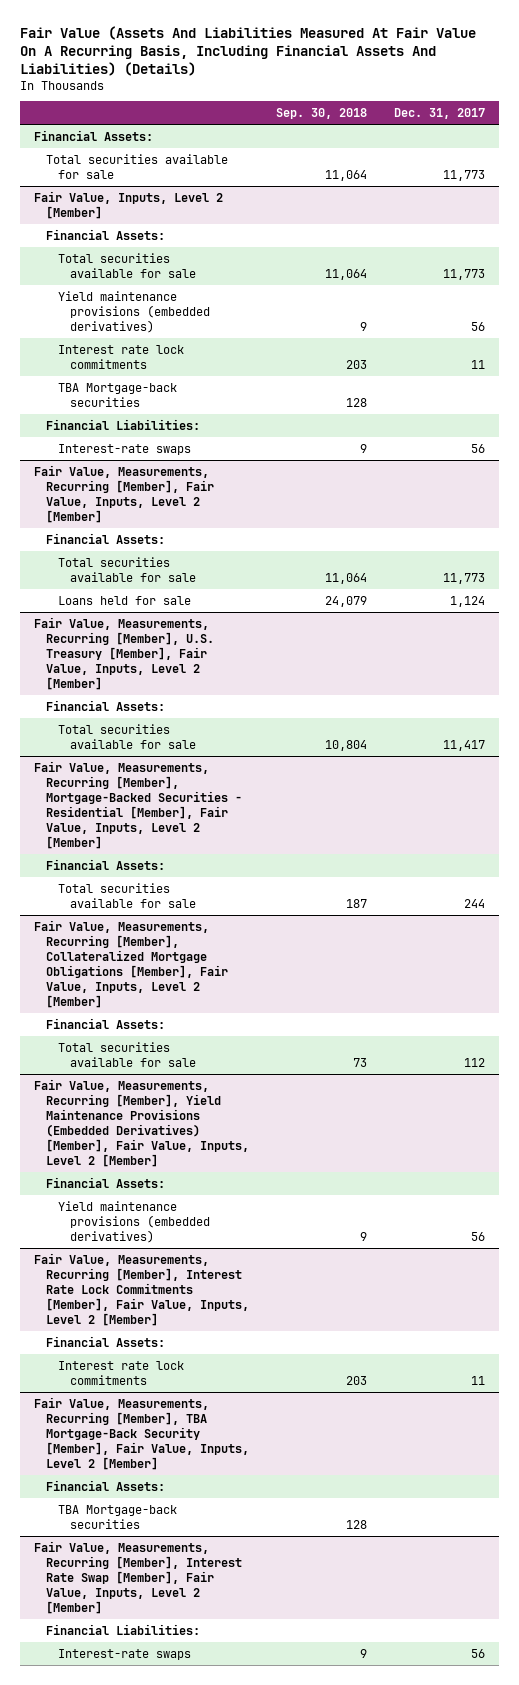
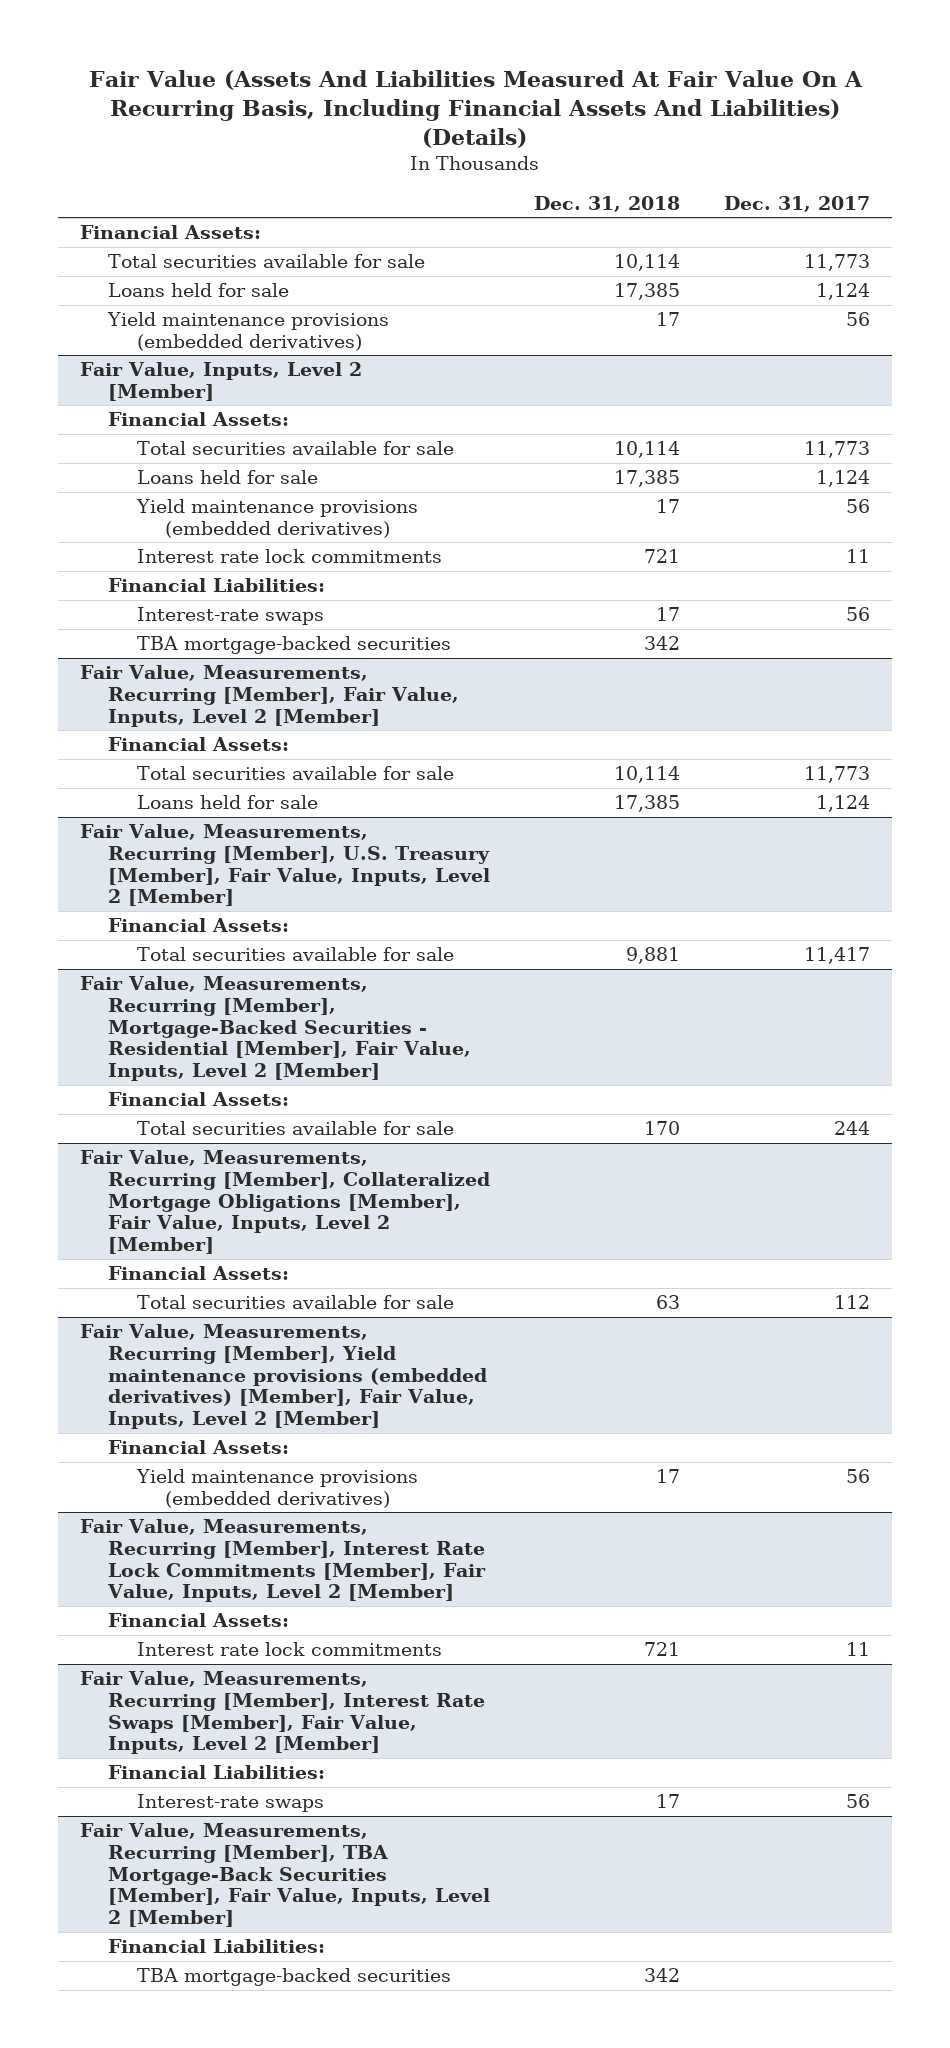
[275,108,367,120] Sep. 30, 2018 -> none
none -> [534,195,681,212] Dec. 31, 2018
none -> [108,283,290,298] Loans held for sale
none -> [107,312,390,351] Yield maintenance provisions (embedded derivatives)
none -> [136,470,318,485] Loans held for sale
[58,382,178,407] TBA Mortgage-back securities -> none
none -> [136,636,451,655] TBA mortgage-backed securities
[33,1078,249,1167] Fair Value, Measurements, Recurring [Member], Yield Maintenance Provisions (Embedded Derivatives) [Member], Fair Value, Inputs, Level 2 [Member] -> [80,1324,488,1430] Fair Value, Measurements, Recurring [Member], Yield maintenance provisions (embedded derivatives) [Member], Fair Value, Inputs, Level 2 [Member]
[33,1396,249,1470] Fair Value, Measurements, Recurring [Member], TBA Mortgage-Back Security [Member], Fair Value, Inputs, Level 2 [Member] -> none
[45,1479,165,1491] Financial Assets: -> none
[58,1504,178,1529] TBA Mortgage-back securities -> none
[33,1540,242,1614] Fair Value, Measurements, Recurring [Member], Interest Rate Swap [Member], Fair Value, Inputs, Level 2 [Member] -> [80,1671,486,1755] Fair Value, Measurements, Recurring [Member], Interest Rate Swaps [Member], Fair Value, Inputs, Level 2 [Member]
none -> [80,1823,491,1928] Fair Value, Measurements, Recurring [Member], TBA Mortgage-Back Securities [Member], Fair Value, Inputs, Level 2 [Member]
none -> [108,1939,326,1954] Financial Liabilities:
none -> [136,1968,451,1987] TBA mortgage-backed securities

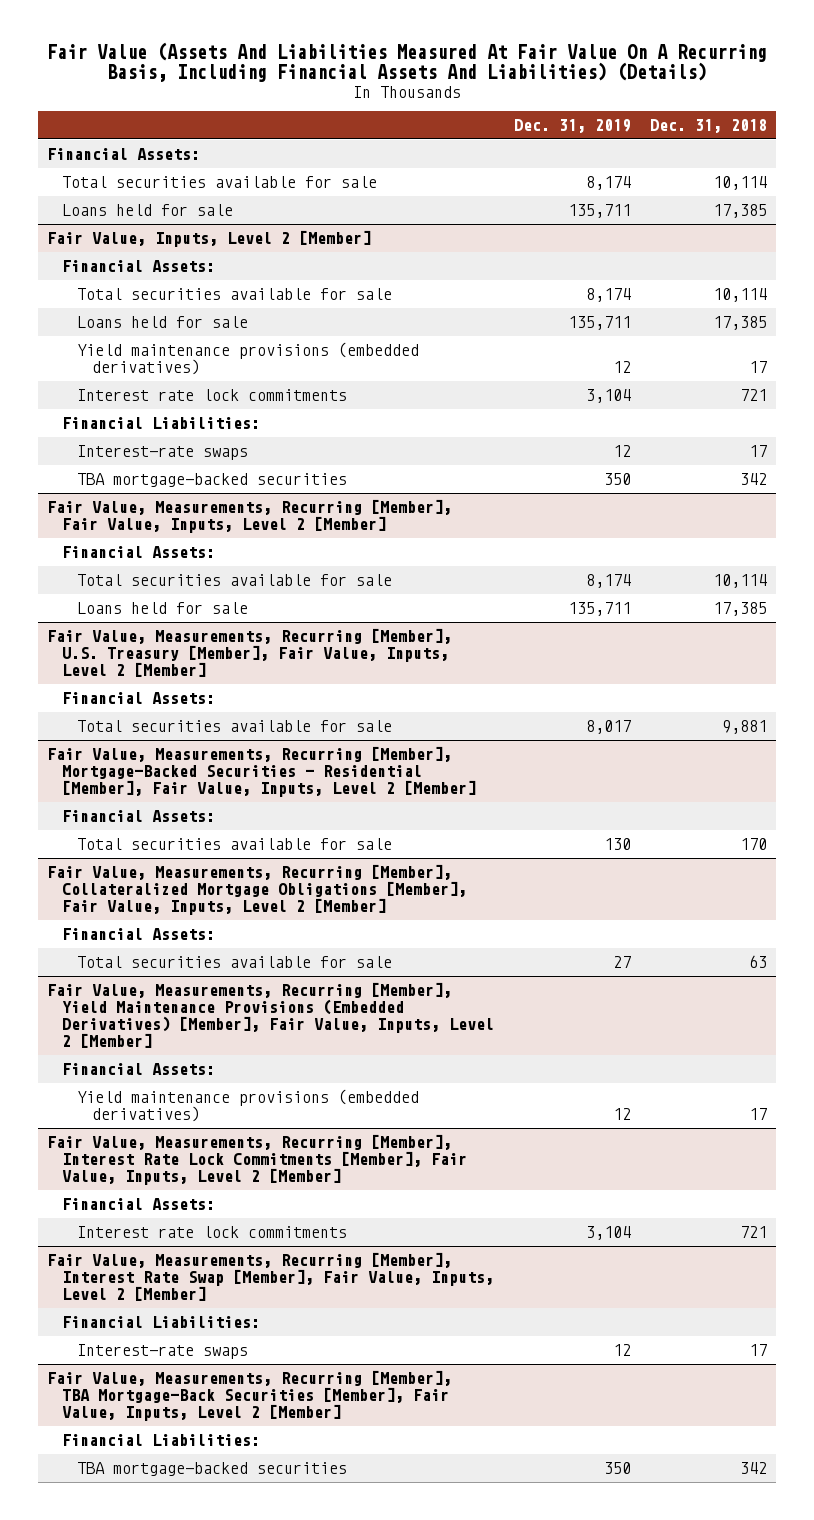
[723,195,870,212] Dec. 31, 2017 -> none
none -> [513,118,631,133] Dec. 31, 2019
[107,312,390,351] Yield maintenance provisions (embedded derivatives) -> none
[80,1324,488,1430] Fair Value, Measurements, Recurring [Member], Yield maintenance provisions (embedded derivatives) [Member], Fair Value, Inputs, Level 2 [Member] -> [47,981,495,1049] Fair Value, Measurements, Recurring [Member], Yield Maintenance Provisions (Embedded Derivatives) [Member], Fair Value, Inputs, Level 2 [Member]
[80,1671,486,1755] Fair Value, Measurements, Recurring [Member], Interest Rate Swaps [Member], Fair Value, Inputs, Level 2 [Member] -> [47,1251,495,1302] Fair Value, Measurements, Recurring [Member], Interest Rate Swap [Member], Fair Value, Inputs, Level 2 [Member]

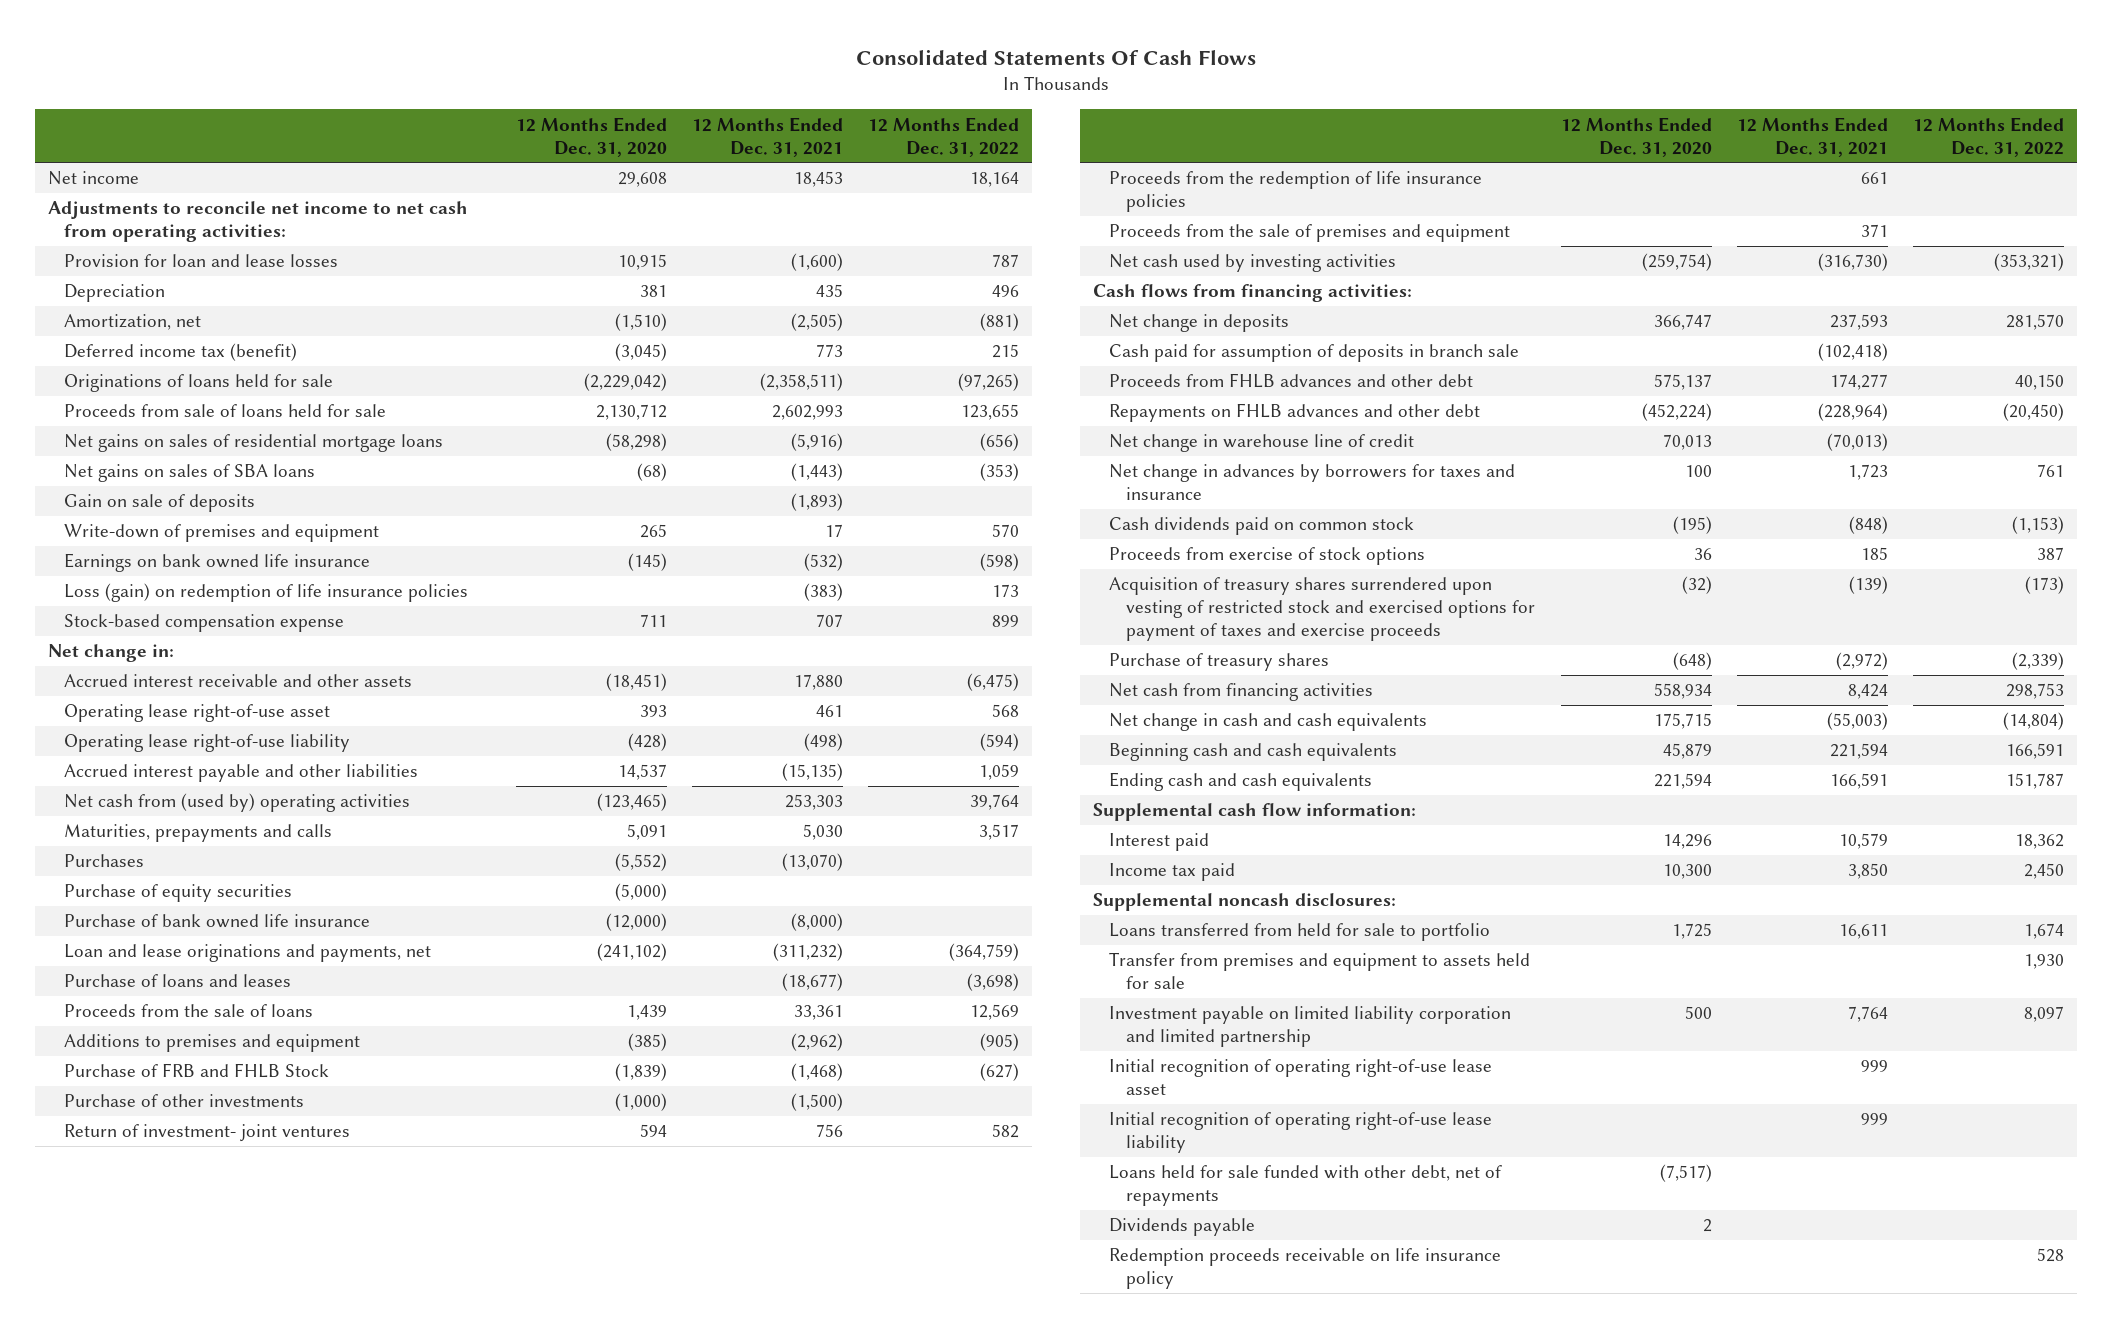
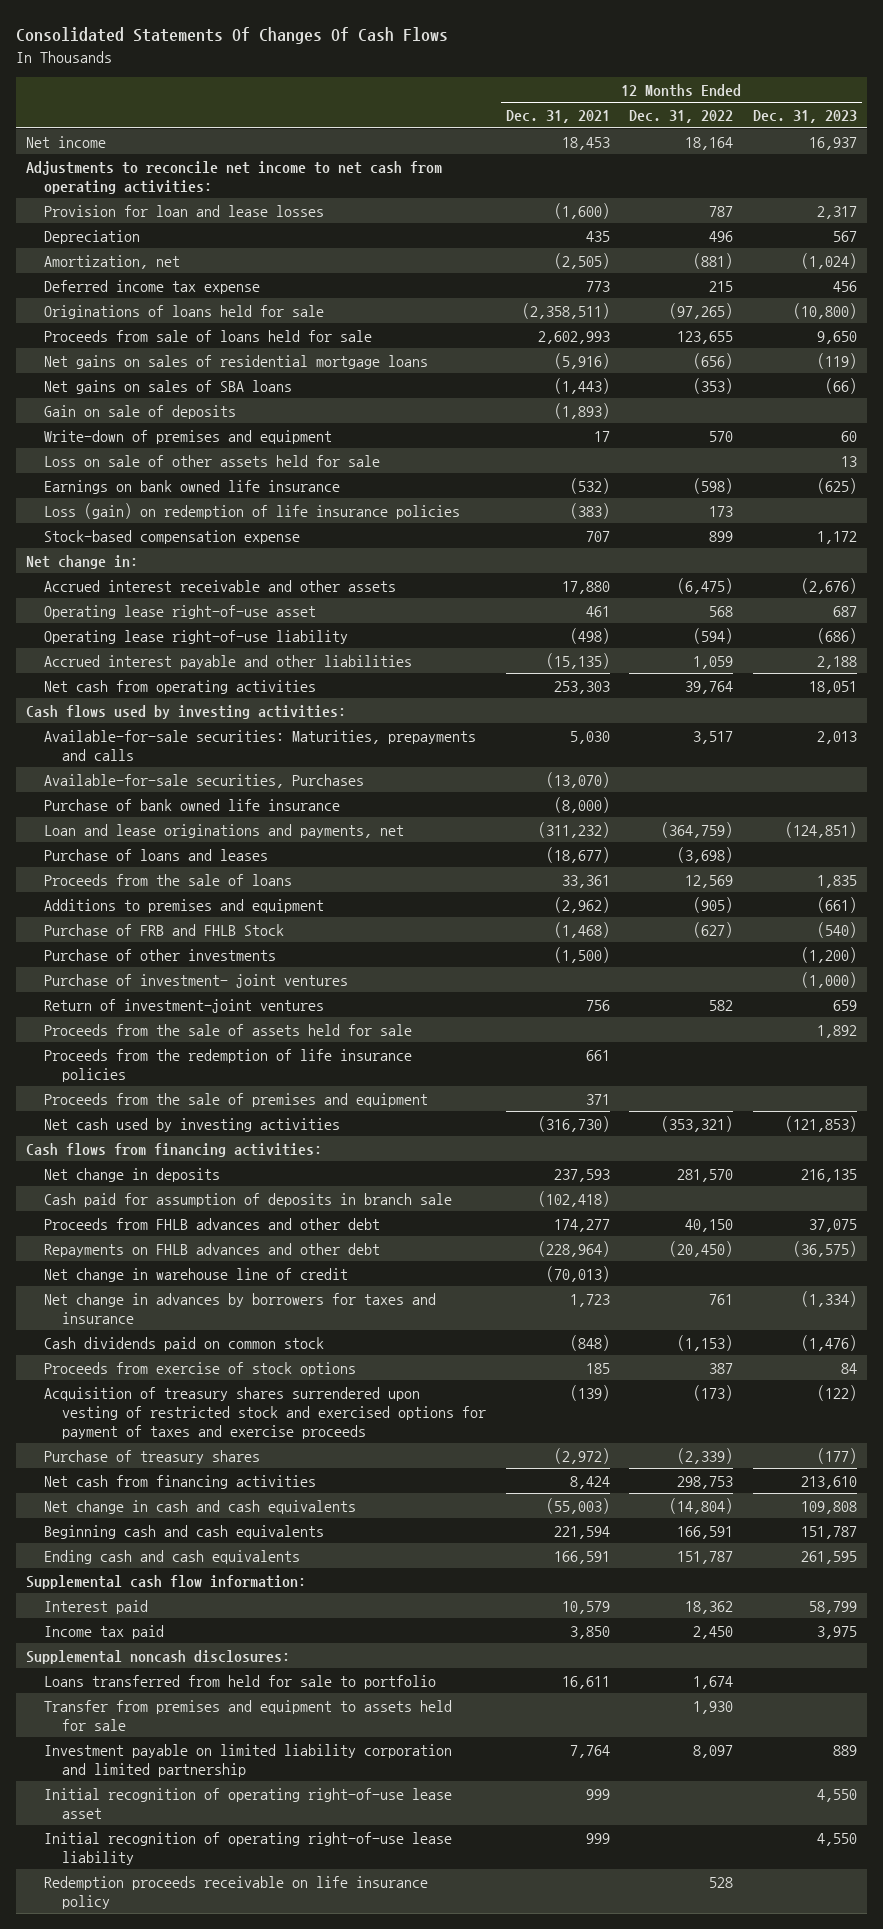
[855,48,1256,65] Consolidated Statements Of Cash Flows -> [15,27,448,45] Consolidated Statements Of Changes Of Cash Flows
[515,116,667,157] 12 Months Ended Dec. 31, 2020 -> none
none -> [753,110,858,124] Dec. 31, 2023
[64,343,298,362] Deferred income tax (benefit) -> [43,279,260,294] Deferred income tax expense
none -> [43,454,380,467] Loss on sale of other assets held for sale
[64,884,293,903] Purchase of equity securities -> none
[64,793,411,813] Net cash from (used by) operating activities -> [43,679,316,694] Net cash from operating activities
none -> [25,704,346,719] Cash flows used by investing activities:
[64,824,333,843] Maturities, prepayments and calls -> [43,729,476,761] Available-for-sale securities: Maturities, prepayments and calls
[64,854,145,868] Purchases -> [43,773,364,788] Available-for-sale securities, Purchases
none -> [43,973,348,988] Purchase of investment- joint ventures
[64,1124,351,1143] Return of investment- joint ventures -> [43,998,324,1013] Return of investment-joint ventures
none -> [43,1023,412,1036] Proceeds from the sale of assets held for sale
[1109,1165,1503,1207] Loans held for sale funded with other debt, net of repayments -> none
[1109,1218,1256,1237] Dividends payable -> none

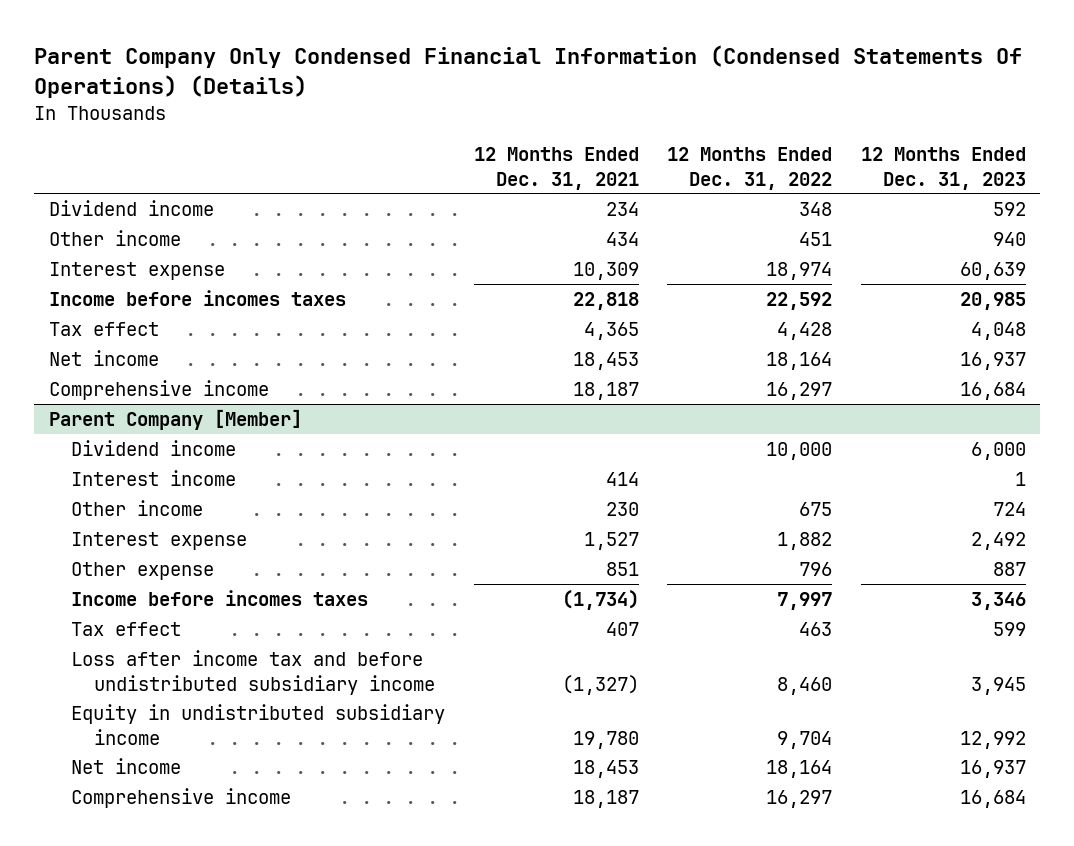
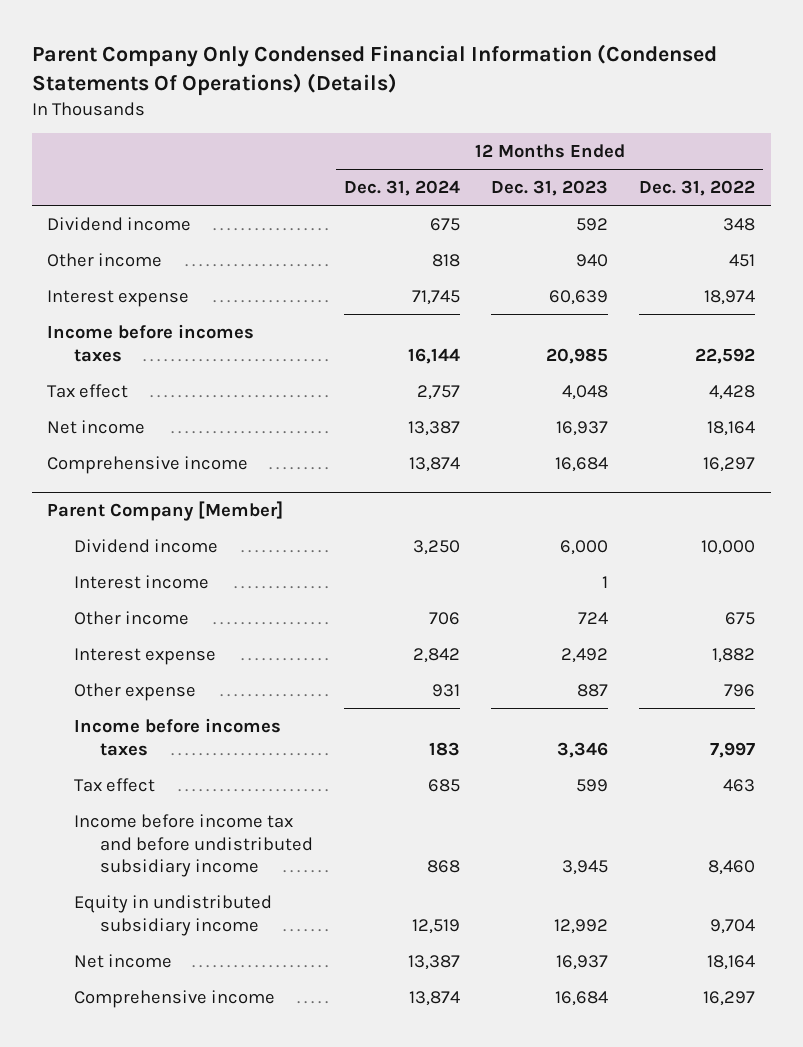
[473,146,639,190] 12 Months Ended Dec. 31, 2021 -> none
none -> [343,180,460,197] Dec. 31, 2024
[71,649,436,695] Loss after income tax and before undistributed subsidiary income -> [73,813,313,878] Income before income tax and before undistributed subsidiary income

